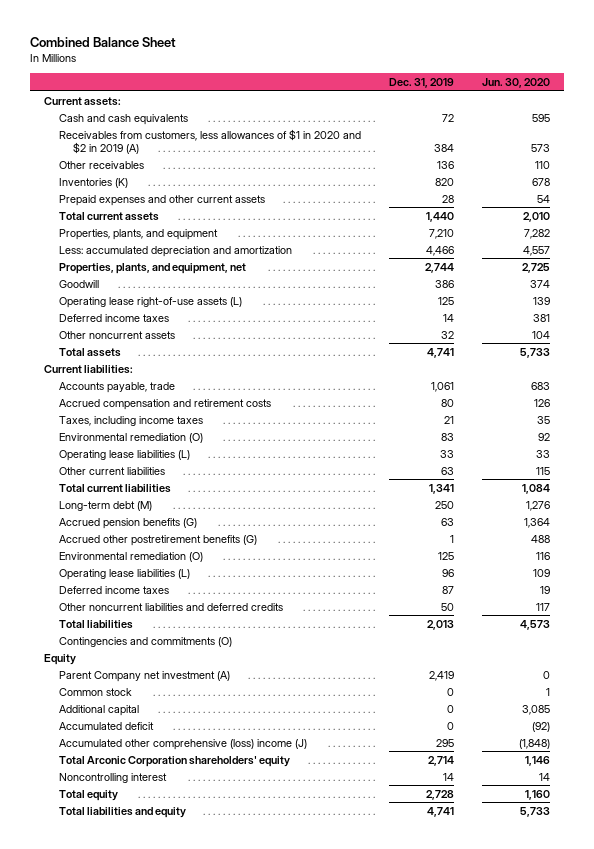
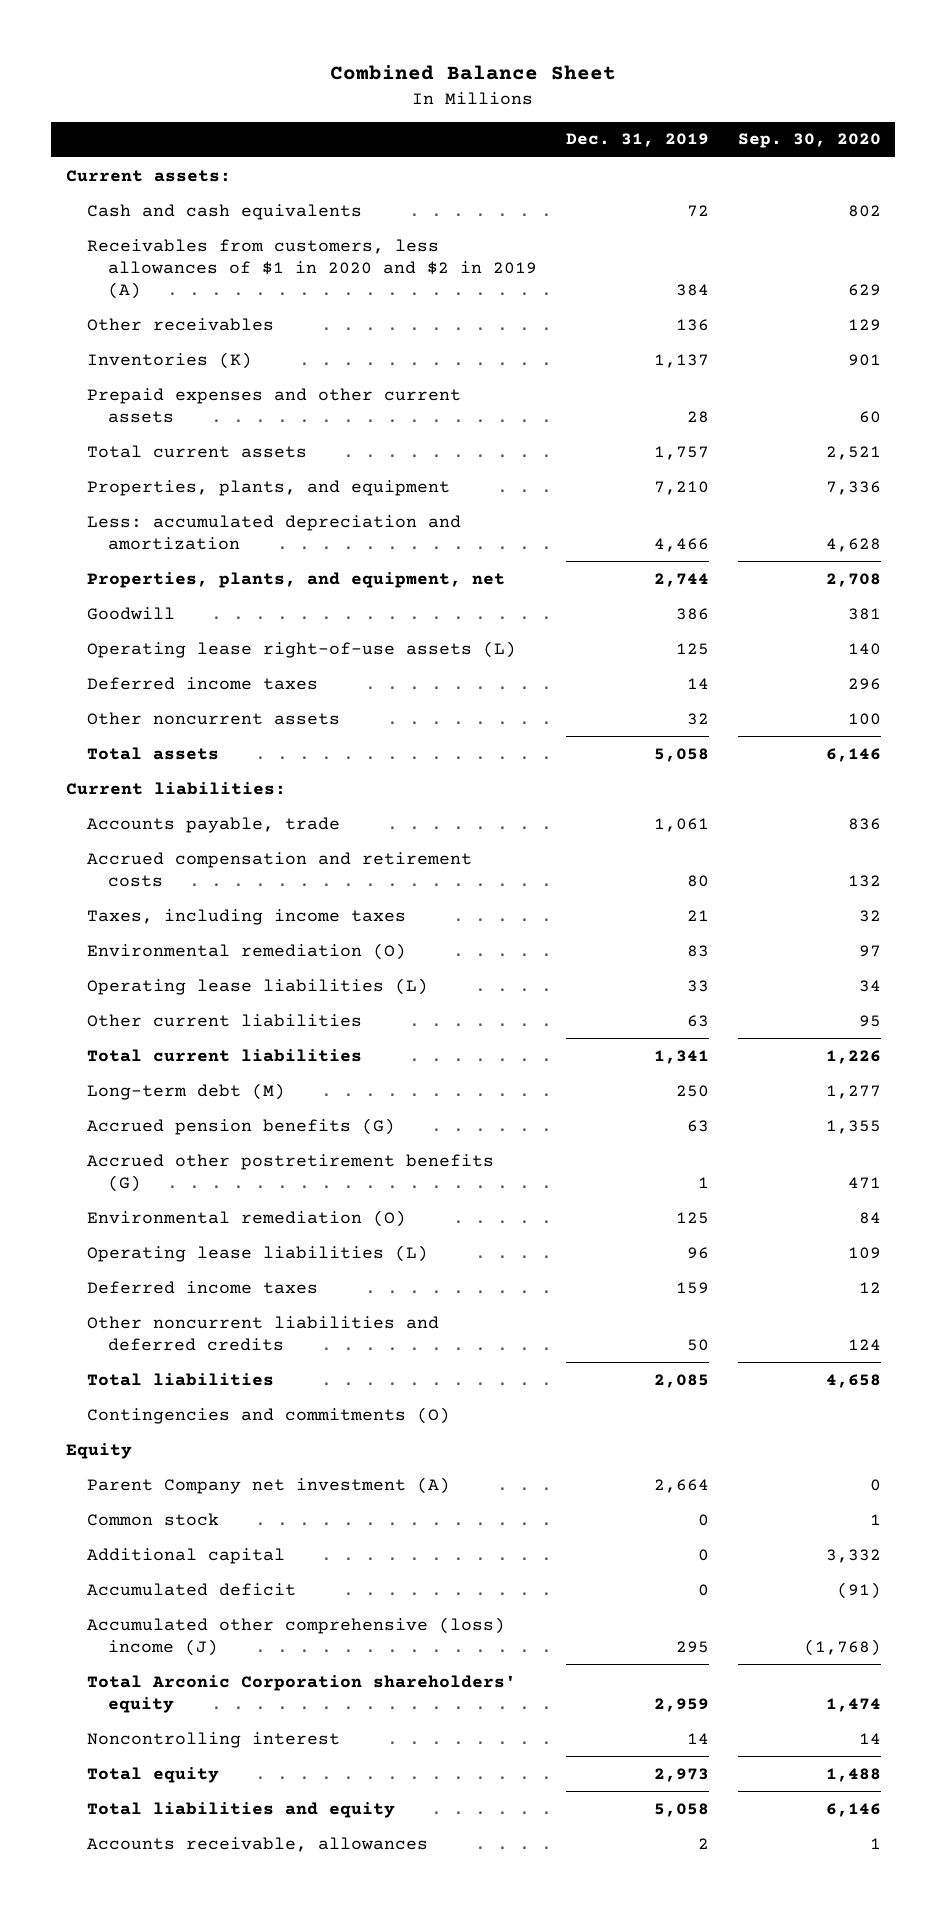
[482,78,551,89] Jun. 30, 2020 -> none
none -> [737,133,881,149] Sep. 30, 2020
[434,177,454,186] 820 -> [654,353,710,368] 1,137
[425,211,454,222] 1,440 -> [654,445,710,460] 1,757
[426,347,454,358] 4,741 -> [654,747,710,762] 5,058
[441,585,454,594] 87 -> [676,1281,710,1294] 159
[426,619,454,630] 2,013 -> [654,1373,710,1388] 2,085
[428,670,454,681] 2,419 -> [654,1478,710,1493] 2,664
[427,755,454,766] 2,714 -> [654,1697,710,1712] 2,959
[425,789,454,800] 2,728 -> [654,1767,710,1782] 2,973
[426,806,454,817] 4,741 -> [654,1802,710,1817] 5,058
none -> [86,1836,428,1852] Accounts receivable, allowances

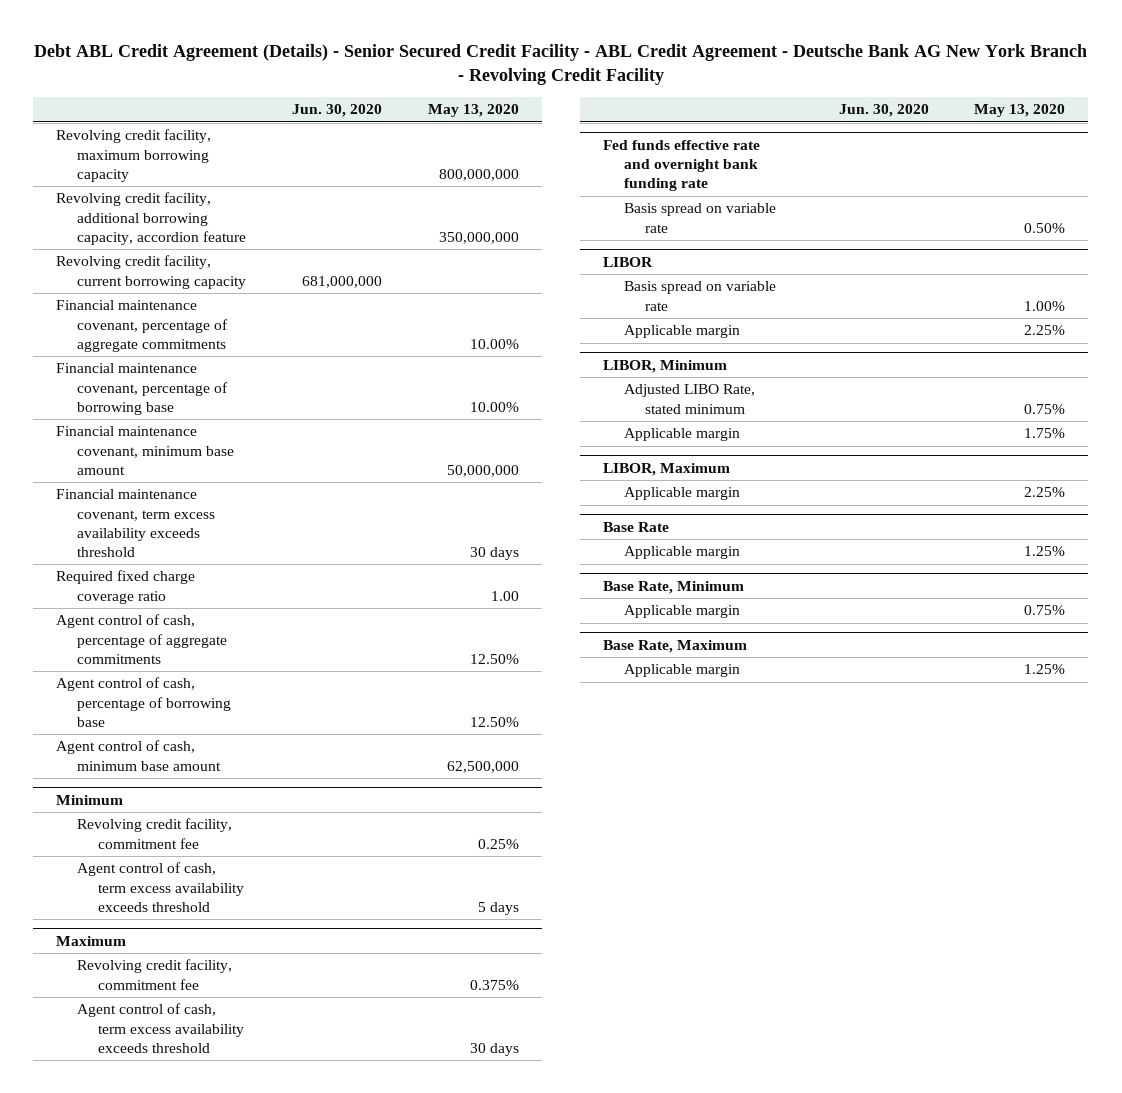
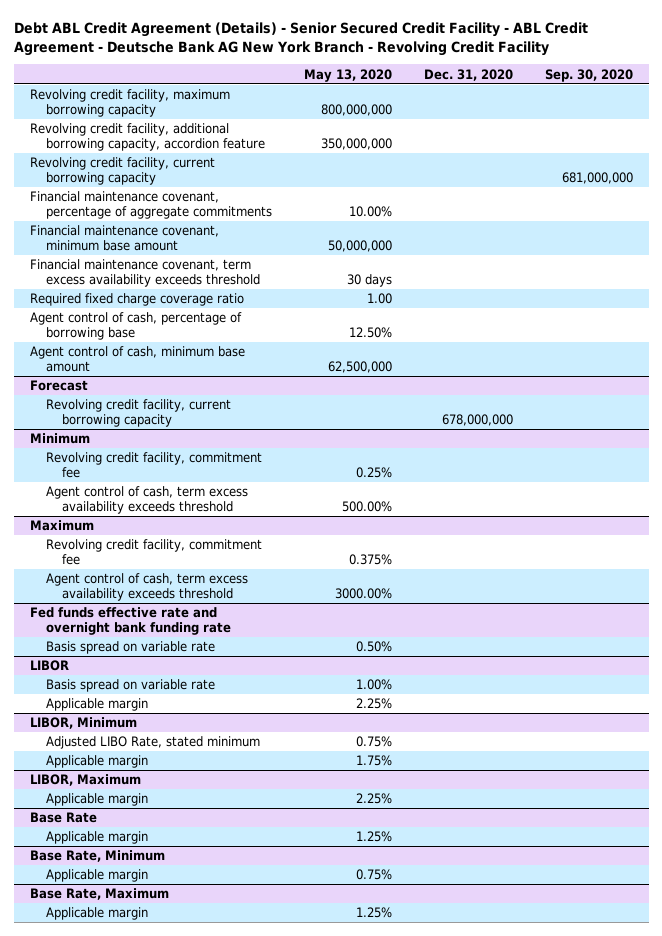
[291,104,382,118] Jun. 30, 2020 -> none
none -> [423,68,513,81] Dec. 31, 2020
none -> [544,68,633,82] Sep. 30, 2020
[56,363,229,415] Financial maintenance covenant, percentage of borrowing base -> none
[56,614,228,664] Agent control of cash, percentage of aggregate commitments -> none
none -> [29,380,88,392] Forecast
none -> [45,399,231,428] Revolving credit facility, current borrowing capacity
[477,901,519,915] 5 days -> [341,501,392,513] 500.00%
[469,1042,519,1056] 30 days -> [334,588,392,600] 3000.00%

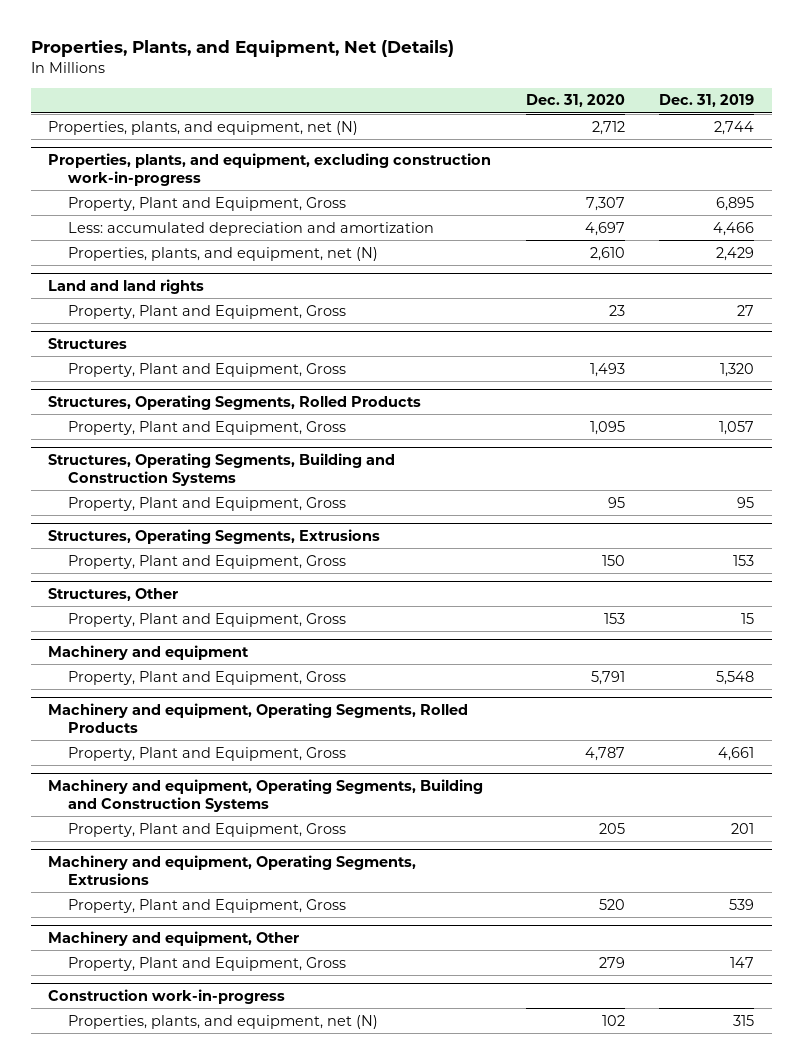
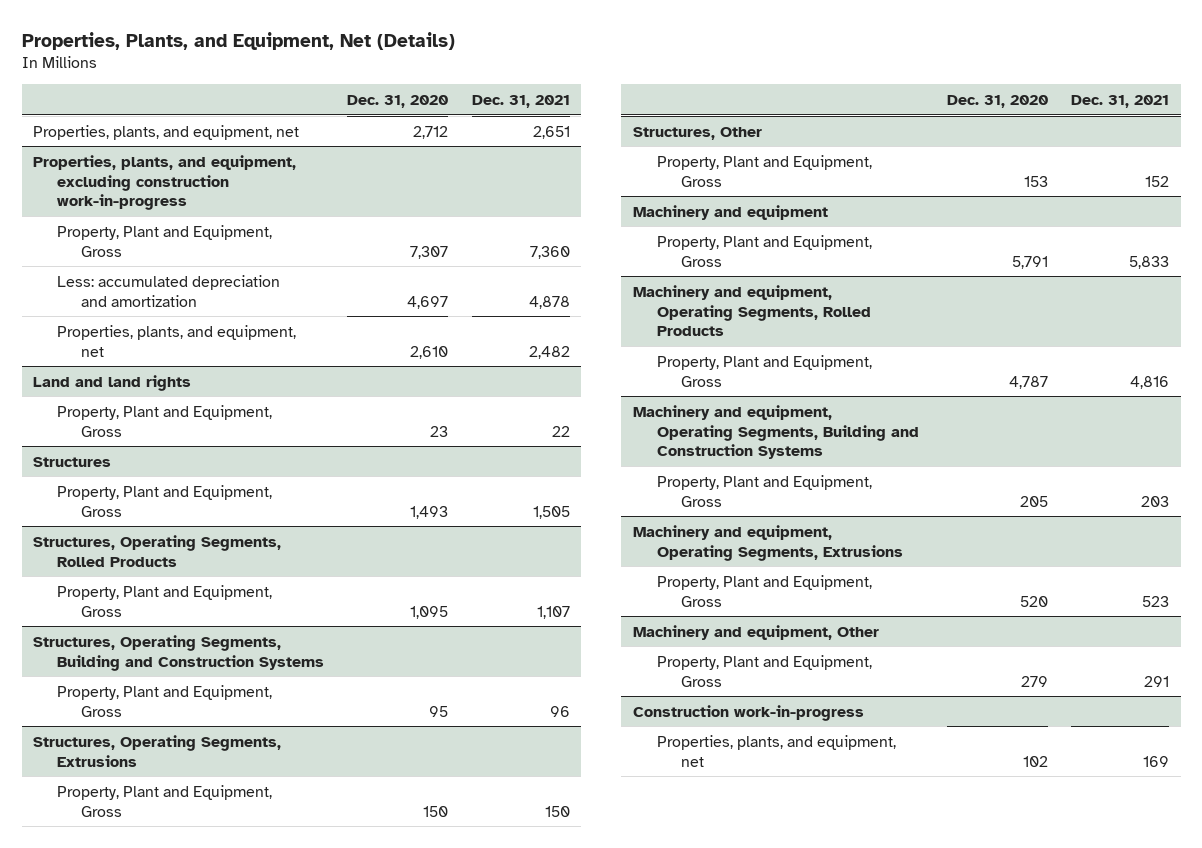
[659,94,755,108] Dec. 31, 2019 -> none
none -> [471,94,570,108] Dec. 31, 2021
[48,120,359,135] Properties, plants, and equipment, net (N) -> [33,124,300,140] Properties, plants, and equipment, net
[67,246,378,261] Properties, plants, and equipment, net (N) -> [57,324,297,357] Properties, plants, and equipment, net
[67,1014,378,1029] Properties, plants, and equipment, net (N) -> [656,734,896,767] Properties, plants, and equipment, net

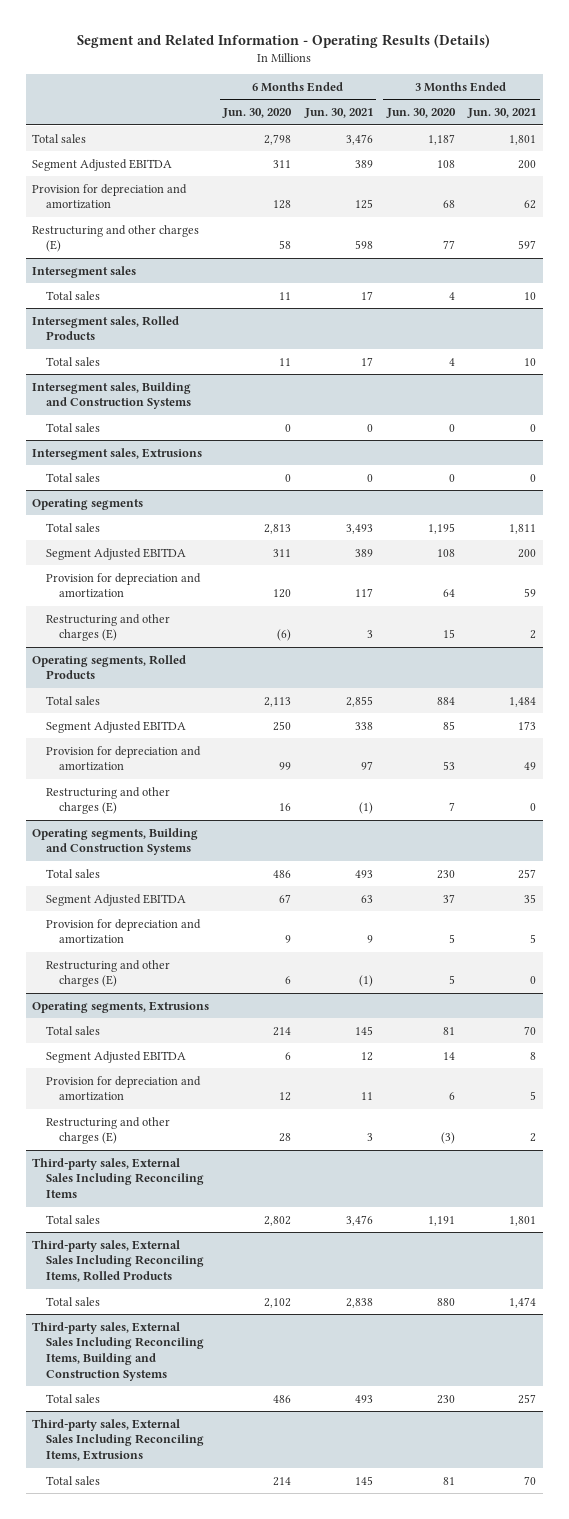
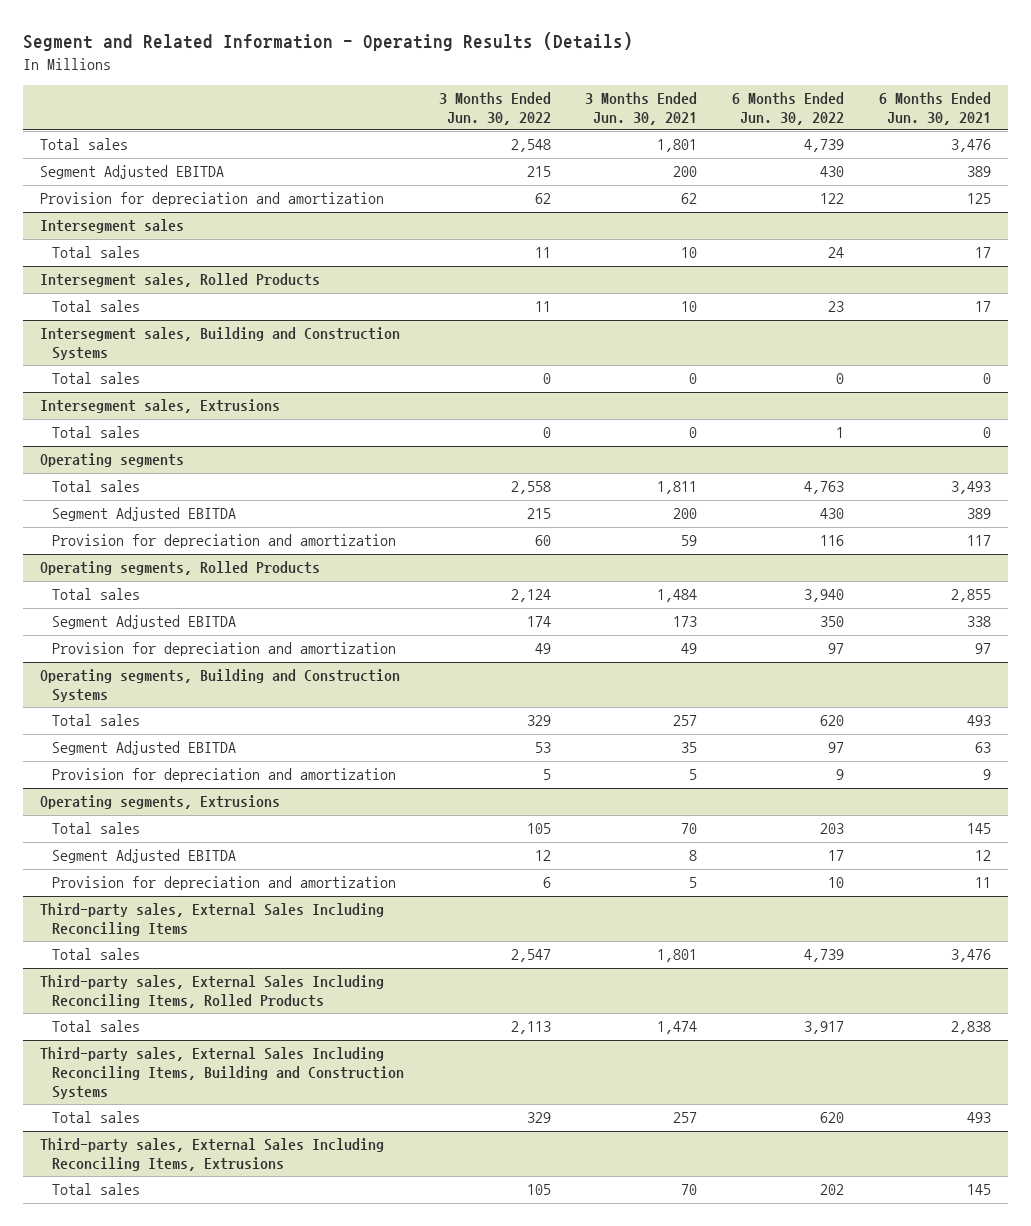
[222,107,293,118] Jun. 30, 2020 -> none
[385,107,456,118] Jun. 30, 2020 -> none
none -> [438,92,551,125] 3 Months Ended Jun. 30, 2022
none -> [732,92,845,125] 6 Months Ended Jun. 30, 2022
[32,224,200,253] Restructuring and other charges (E) -> none
[45,613,170,642] Restructuring and other charges (E) -> none
[45,786,170,815] Restructuring and other charges (E) -> none
[45,959,170,988] Restructuring and other charges (E) -> none
[45,1116,170,1145] Restructuring and other charges (E) -> none

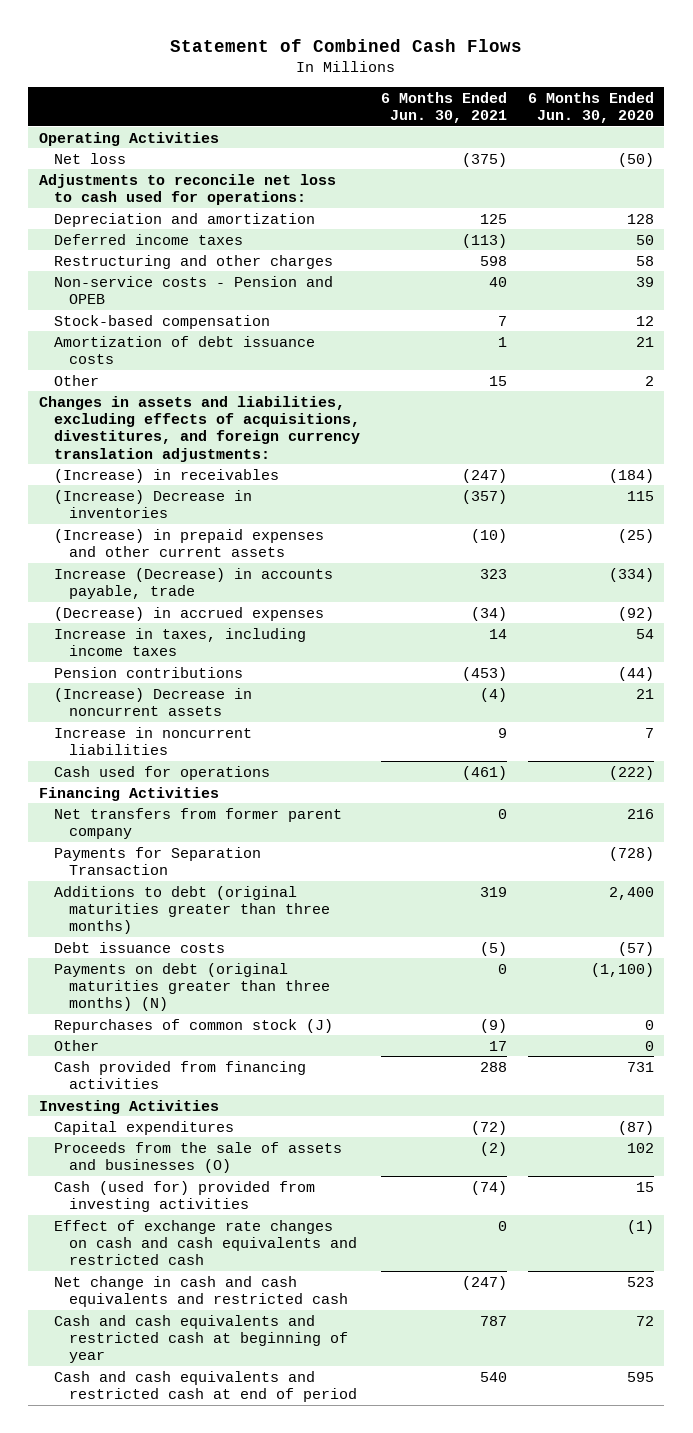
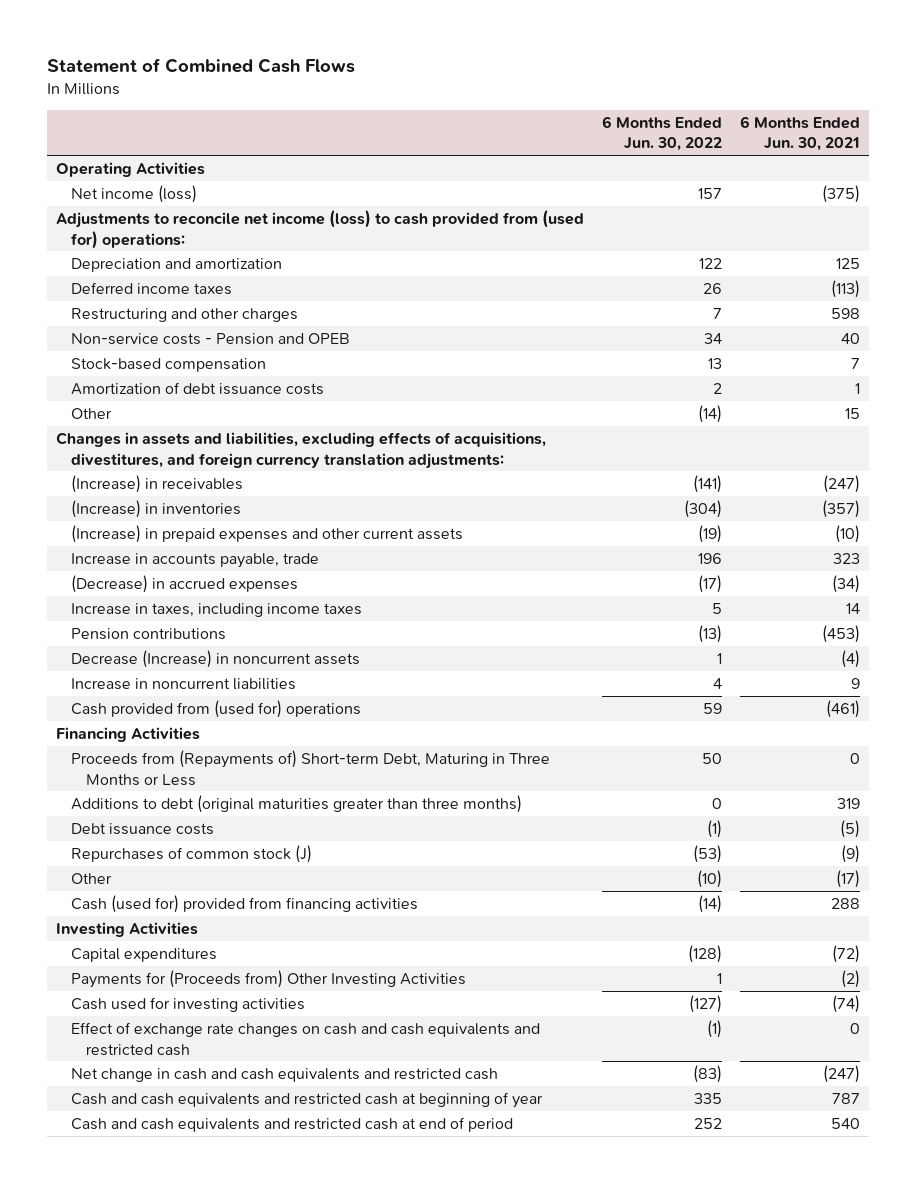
[527,91,654,123] 6 Months Ended Jun. 30, 2020 -> none
none -> [601,115,722,152] 6 Months Ended Jun. 30, 2022
[53,152,126,164] Net loss -> [71,184,198,203] Net income (loss)
[38,173,336,205] Adjustments to reconcile net loss to cash used for operations: -> [55,209,584,249] Adjustments to reconcile net income (loss) to cash provided from (used for) operations:
[53,489,252,518] (Increase) Decrease in inventories -> [71,499,242,518] (Increase) in inventories
[53,567,333,599] Increase (Decrease) in accounts payable, trade -> [71,552,320,568] Increase in accounts payable, trade
[53,687,252,716] (Increase) Decrease in noncurrent assets -> [71,649,361,668] Decrease (Increase) in noncurrent assets
[53,765,270,780] Cash used for operations -> [71,699,362,718] Cash provided from (used for) operations
[53,807,342,839] Net transfers from former parent company -> none
[53,846,261,875] Payments for Separation Transaction -> none
none -> [71,749,551,786] Proceeds from (Repayments of) Short-term Debt, Maturing in Three Months or Less
[53,962,330,1012] Payments on debt (original maturities greater than three months) (N) -> none
[488,1040,507,1051] 17 -> [836,869,861,888] (17)
[53,1060,306,1089] Cash provided from financing activities -> [71,894,419,913] Cash (used for) provided from financing activities
[53,1141,342,1173] Proceeds from the sale of assets and businesses (O) -> none
none -> [71,969,467,988] Payments for (Proceeds from) Other Investing Activities
[53,1180,315,1212] Cash (used for) provided from investing activities -> [71,996,306,1012] Cash used for investing activities

